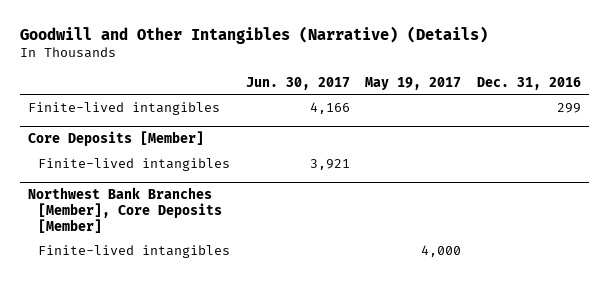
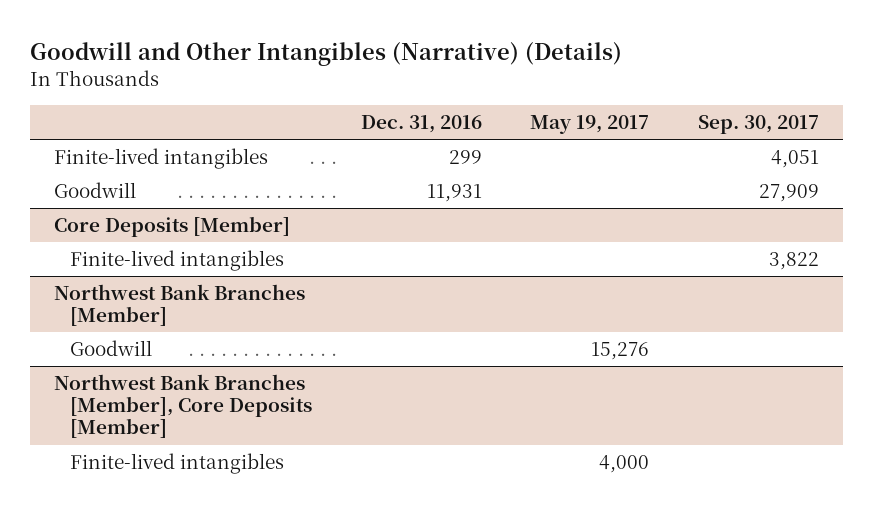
[245,76,350,90] Jun. 30, 2017 -> none
none -> [697,115,819,135] Sep. 30, 2017
none -> [54,182,137,199] Goodwill
none -> [54,284,306,327] Northwest Bank Branches [Member]
none -> [70,340,153,357] Goodwill

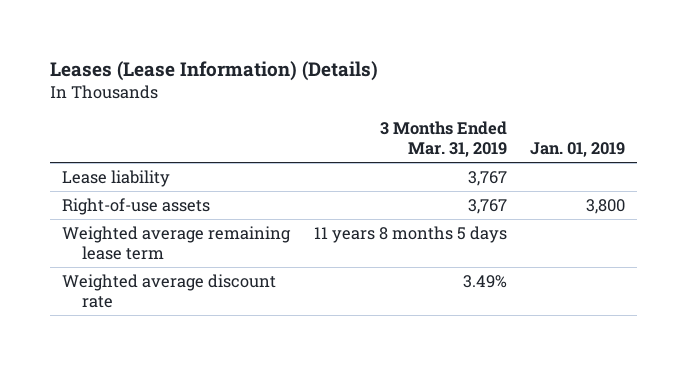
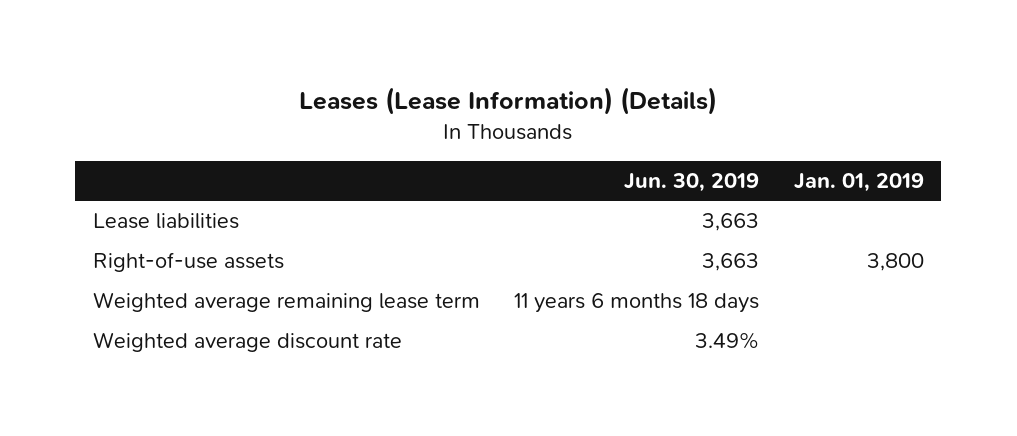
[379,121,507,157] 3 Months Ended Mar. 31, 2019 -> none
none -> [624,173,760,193] Jun. 30, 2019
[62,170,171,188] Lease liability -> [92,213,239,230] Lease liabilities

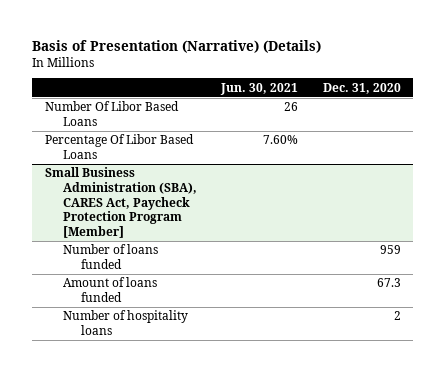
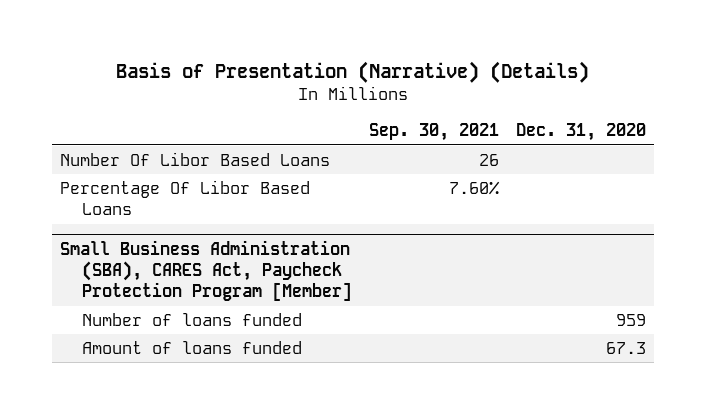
[220,82,299,95] Jun. 30, 2021 -> none
none -> [368,123,499,142] Sep. 30, 2021
[62,310,188,336] Number of hospitality loans -> none

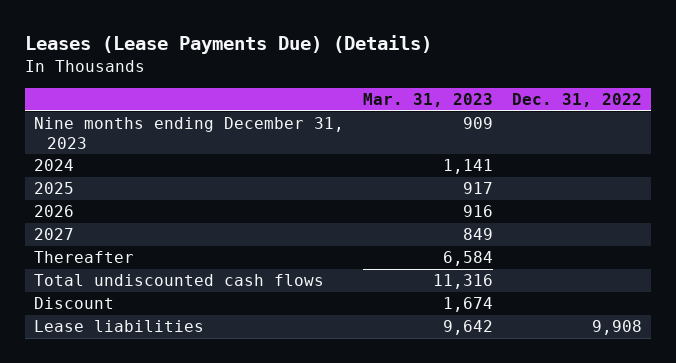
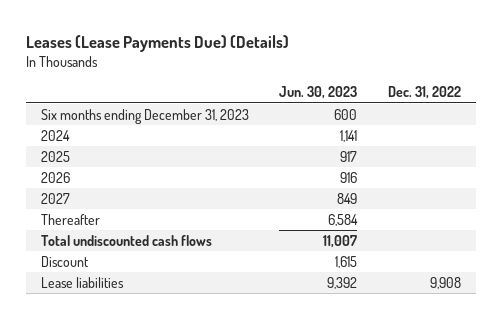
[362,93,493,108] Mar. 31, 2023 -> none
none -> [279,86,358,100] Jun. 30, 2023
[34,117,345,149] Nine months ending December 31, 2023 -> [41,108,250,124] Six months ending December 31, 2023

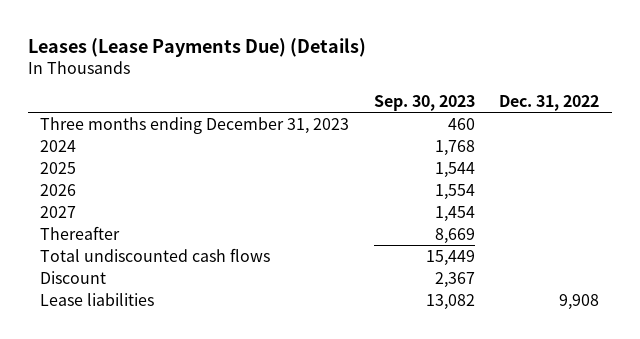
[279,86,358,100] Jun. 30, 2023 -> none
none -> [373,94,475,111] Sep. 30, 2023
[41,108,250,124] Six months ending December 31, 2023 -> [40,116,350,134] Three months ending December 31, 2023

